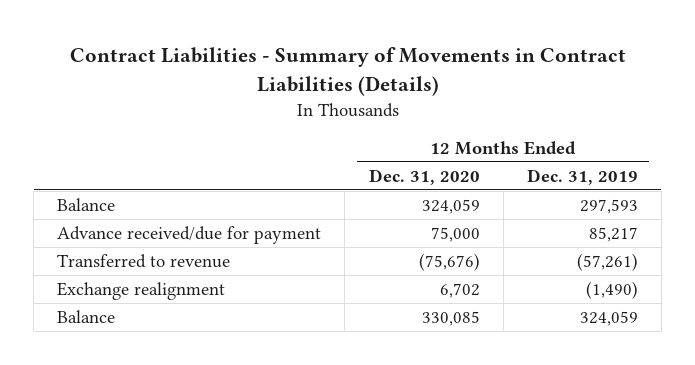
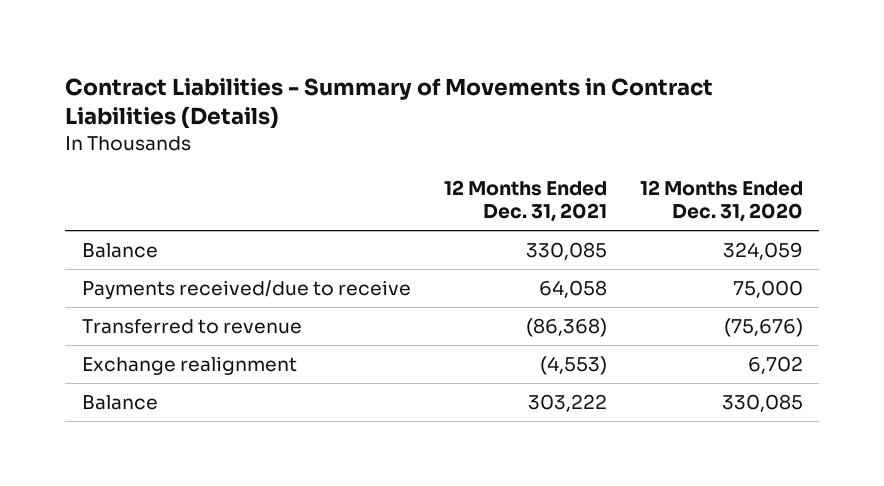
[526,168,638,185] Dec. 31, 2019 -> none
none -> [443,179,607,223] 12 Months Ended Dec. 31, 2021
[57,225,322,244] Advance received/due for payment -> none
none -> [81,279,411,299] Payments received/due to receive

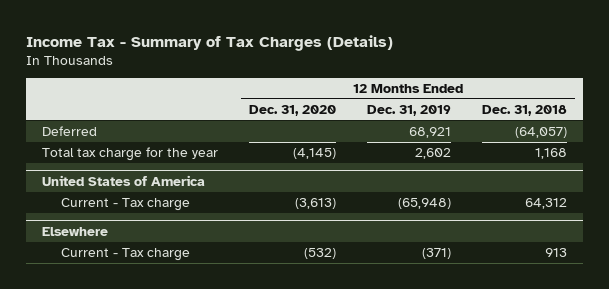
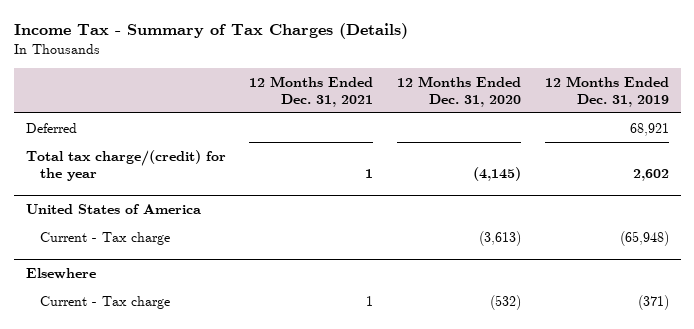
[481,104,567,116] Dec. 31, 2018 -> none
none -> [249,75,374,107] 12 Months Ended Dec. 31, 2021
[41,146,218,161] Total tax charge for the year -> [25,149,226,181] Total tax charge/(credit) for the year

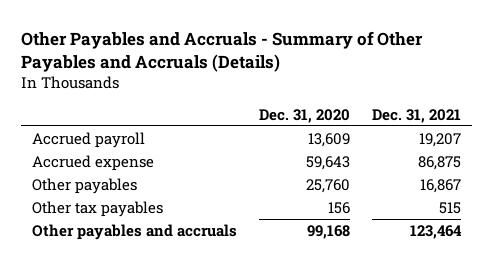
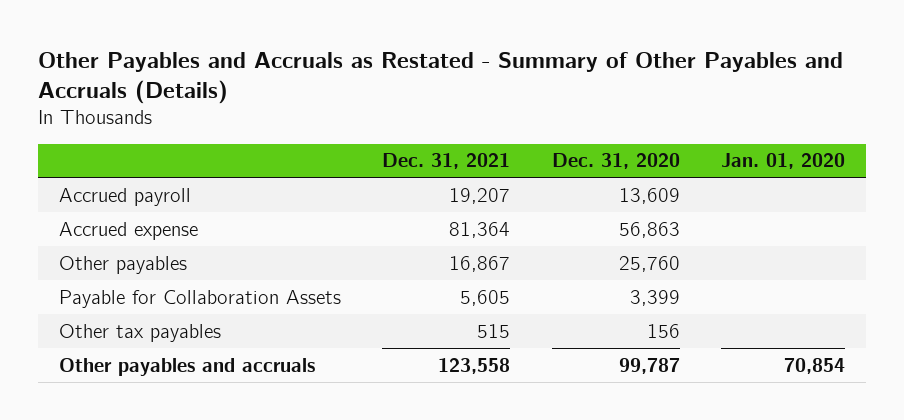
[21,30,424,72] Other Payables and Accruals - Summary of Other Payables and Accruals (Details) -> [37,51,843,105] Other Payables and Accruals as Restated - Summary of Other Payables and Accruals (Details)
none -> [721,153,846,170] Jan. 01, 2020
[306,155,351,170] 59,643 -> [618,221,680,238] 56,863
[417,155,461,170] 86,875 -> [449,221,511,238] 81,364
none -> [58,289,341,308] Payable for Collaboration Assets
[307,224,351,239] 99,168 -> [618,357,680,374] 99,787
[409,224,462,239] 123,464 -> [438,357,511,374] 123,558

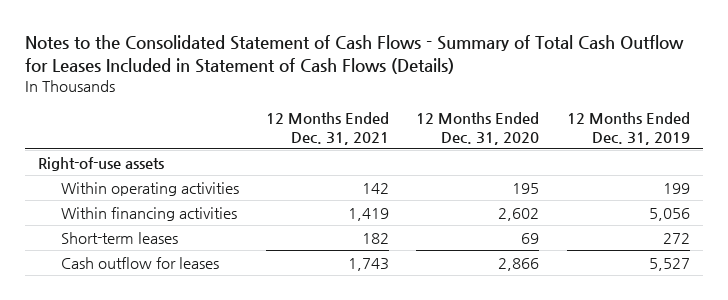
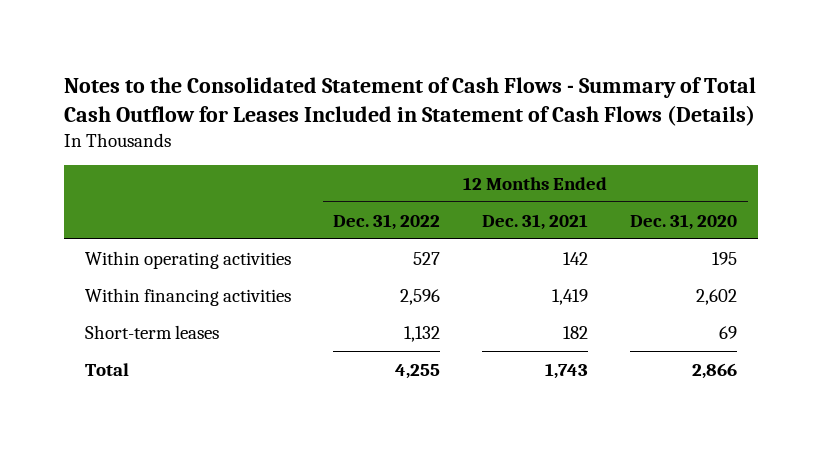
[566,111,690,145] 12 Months Ended Dec. 31, 2019 -> none
none -> [333,213,441,230] Dec. 31, 2022
[38,156,165,171] Right-of-use assets -> none
[61,256,220,269] Cash outflow for leases -> [85,362,130,376] Total

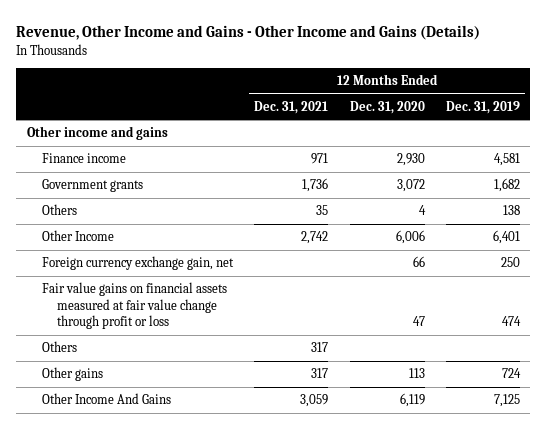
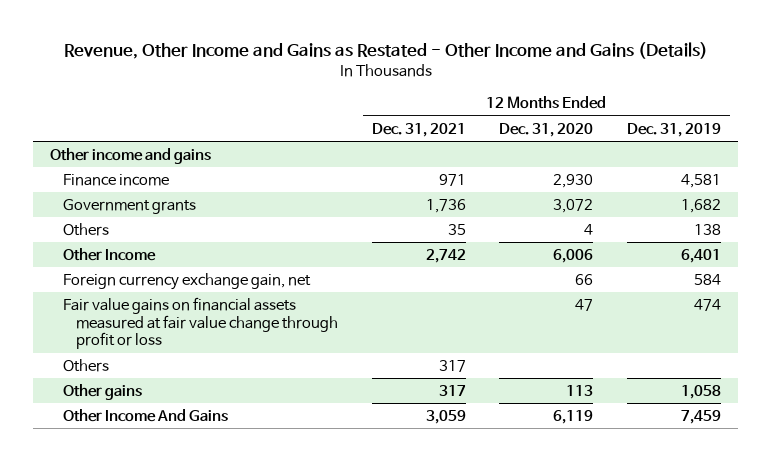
[16,24,481,40] Revenue, Other Income and Gains - Other Income and Gains (Details) -> [63,41,708,59] Revenue, Other Income and Gains as Restated - Other Income and Gains (Details)
[500,257,520,268] 250 -> [694,273,722,285] 584
[501,368,521,379] 724 -> [681,384,722,399] 1,058
[493,394,520,408] 7,125 -> [681,409,722,424] 7,459

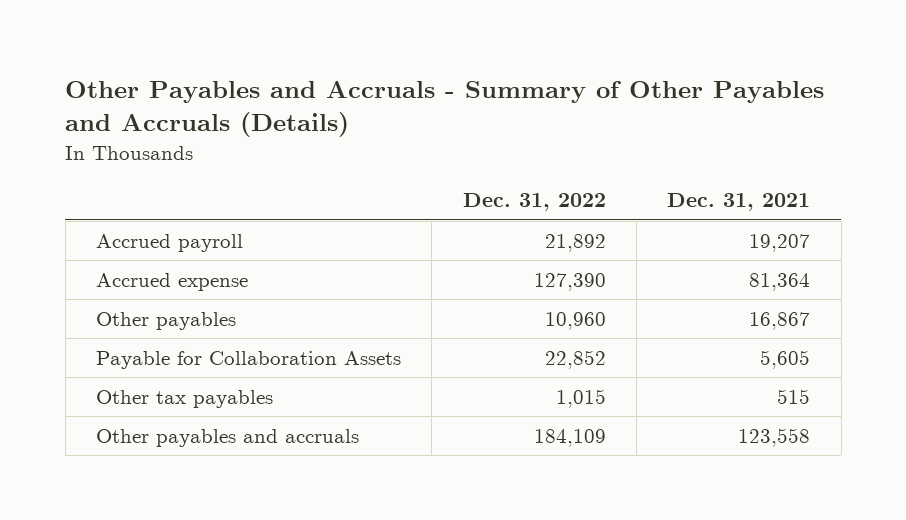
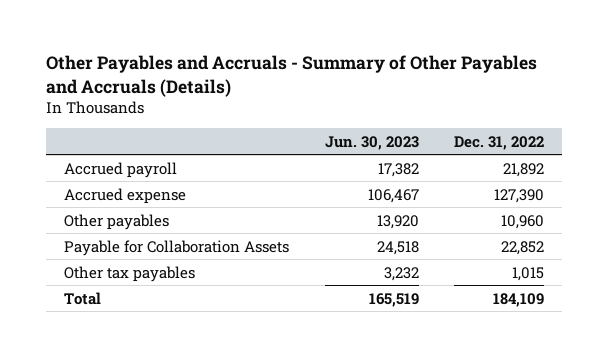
[667,193,811,212] Dec. 31, 2021 -> none
none -> [324,135,419,150] Jun. 30, 2023
[96,428,360,447] Other payables and accruals -> [63,291,101,305] Total

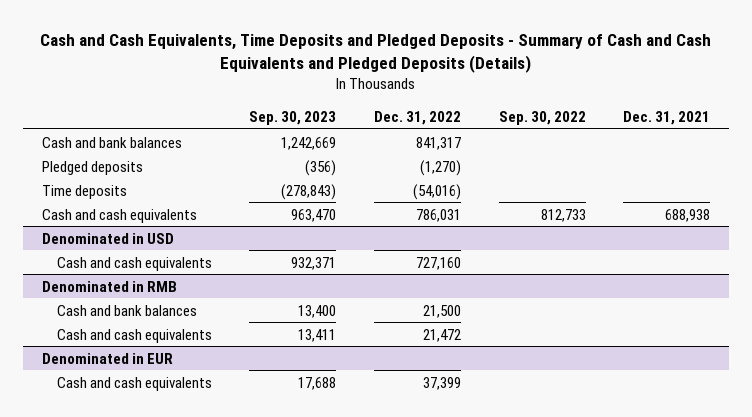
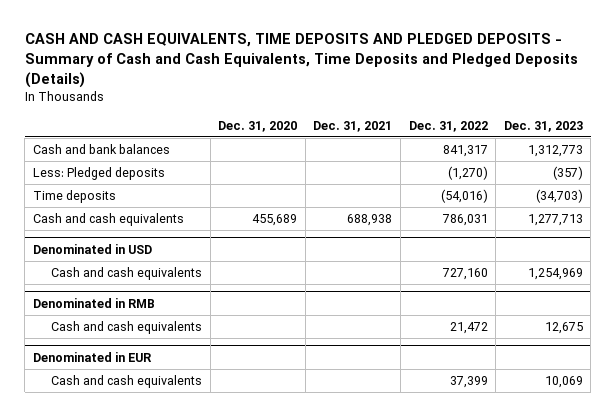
[39,34,711,74] Cash and Cash Equivalents, Time Deposits and Pledged Deposits - Summary of Cash and Cash Equivalents and Pledged Deposits (Details) -> [24,33,578,88] CASH AND CASH EQUIVALENTS, TIME DEPOSITS AND PLEDGED DEPOSITS - Summary of Cash and Cash Equivalents, Time Deposits and Pledged Deposits (Details)
[249,110,337,125] Sep. 30, 2023 -> none
[498,110,586,125] Sep. 30, 2022 -> none
none -> [218,120,298,132] Dec. 31, 2020
none -> [503,120,583,132] Dec. 31, 2023
[41,160,143,175] Pledged deposits -> [32,166,165,180] Less: Pledged deposits
[56,304,197,316] Cash and bank balances -> none

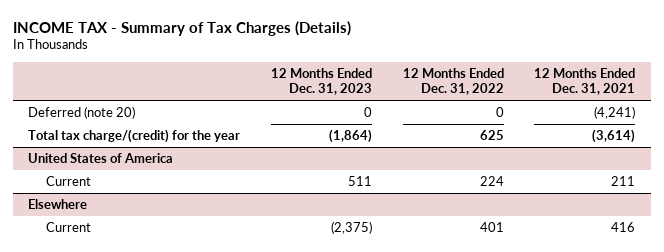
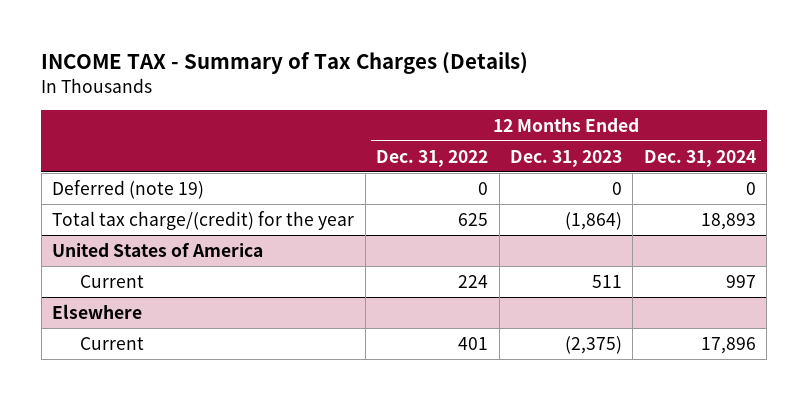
[534,67,636,96] 12 Months Ended Dec. 31, 2021 -> none
none -> [643,149,756,167] Dec. 31, 2024
[28,106,136,120] Deferred (note 20) -> [52,179,205,199] Deferred (note 19)

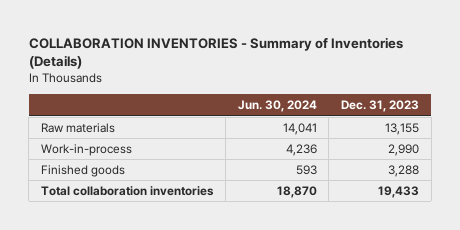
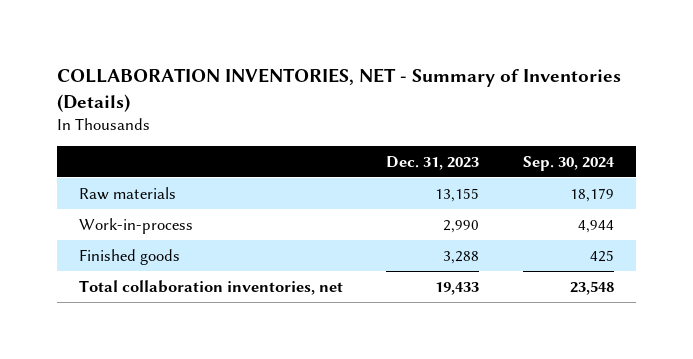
[28,36,403,70] COLLABORATION INVENTORIES - Summary of Inventories (Details) -> [56,68,621,112] COLLABORATION INVENTORIES, NET - Summary of Inventories (Details)
[237,100,317,113] Jun. 30, 2024 -> none
none -> [523,156,616,172] Sep. 30, 2024
[41,185,215,196] Total collaboration inventories -> [78,279,343,295] Total collaboration inventories, net

